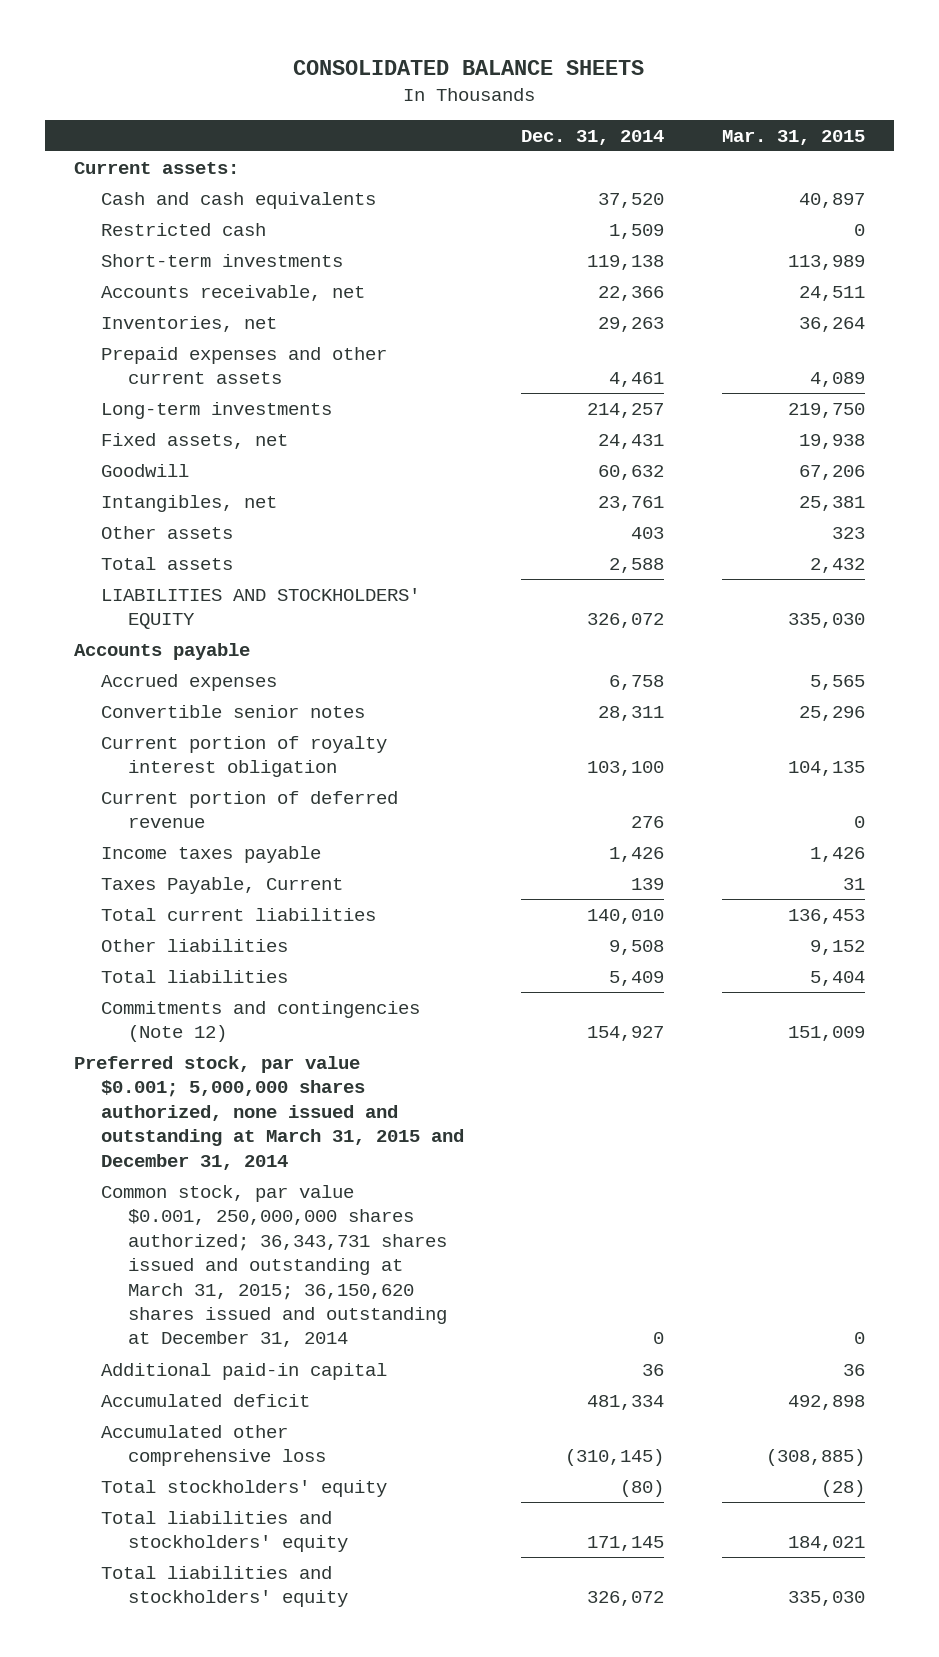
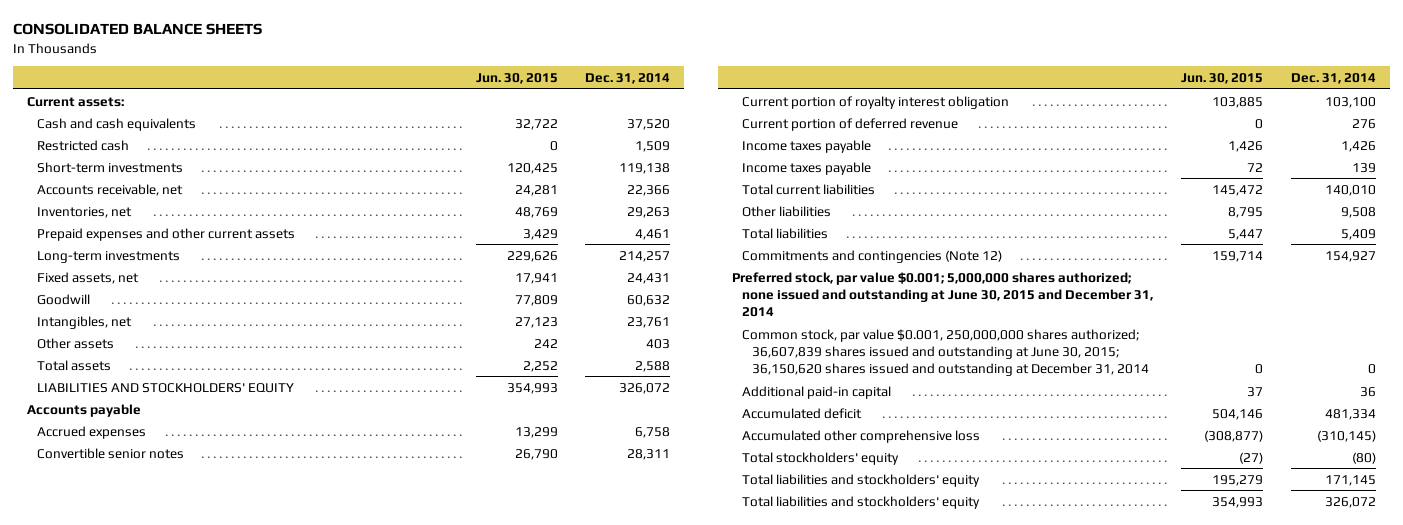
[721,129,865,145] Mar. 31, 2015 -> none
none -> [475,73,558,85] Jun. 30, 2015
[100,876,343,894] Taxes Payable, Current -> [742,161,872,175] Income taxes payable
[73,1055,464,1170] Preferred stock, par value $0.001; 5,000,000 shares authorized, none issued and outstanding at March 31, 2015 and December 31, 2014 -> [732,271,1154,318] Preferred stock, par value $0.001; 5,000,000 shares authorized; none issued and outstanding at June 30, 2015 and December 31, 2014
[100,1184,447,1348] Common stock, par value $0.001, 250,000,000 shares authorized; 36,343,731 shares issued and outstanding at March 31, 2015; 36,150,620 shares issued and outstanding at December 31, 2014 -> [742,328,1149,377] Common stock, par value $0.001, 250,000,000 shares authorized; 36,607,839 shares issued and outstanding at June 30, 2015; 36,150,620 shares issued and outstanding at December 31, 2014

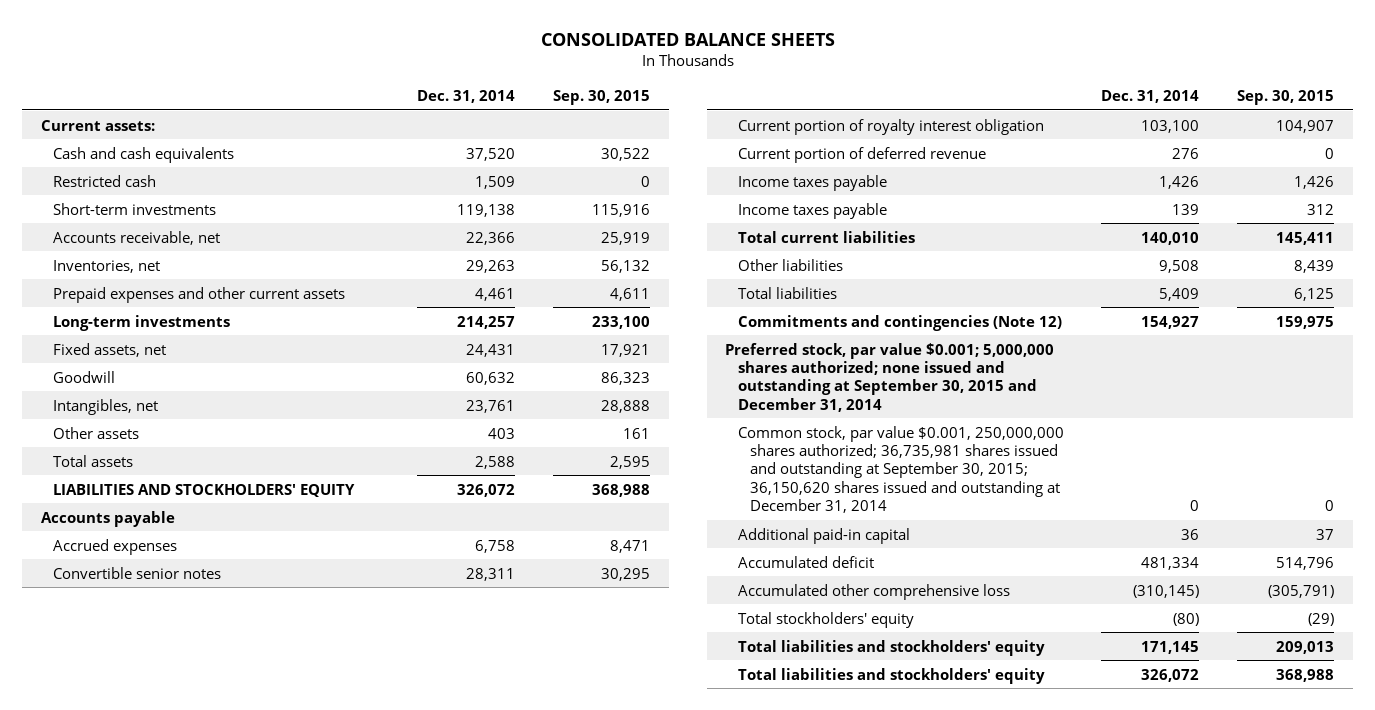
[475,73,558,85] Jun. 30, 2015 -> none
none -> [552,89,650,105] Sep. 30, 2015
[732,271,1154,318] Preferred stock, par value $0.001; 5,000,000 shares authorized; none issued and outstanding at June 30, 2015 and December 31, 2014 -> [725,342,1055,412] Preferred stock, par value $0.001; 5,000,000 shares authorized; none issued and outstanding at September 30, 2015 and December 31, 2014
[742,328,1149,377] Common stock, par value $0.001, 250,000,000 shares authorized; 36,607,839 shares issued and outstanding at June 30, 2015; 36,150,620 shares issued and outstanding at December 31, 2014 -> [737,425,1064,513] Common stock, par value $0.001, 250,000,000 shares authorized; 36,735,981 shares issued and outstanding at September 30, 2015; 36,150,620 shares issued and outstanding at December 31, 2014

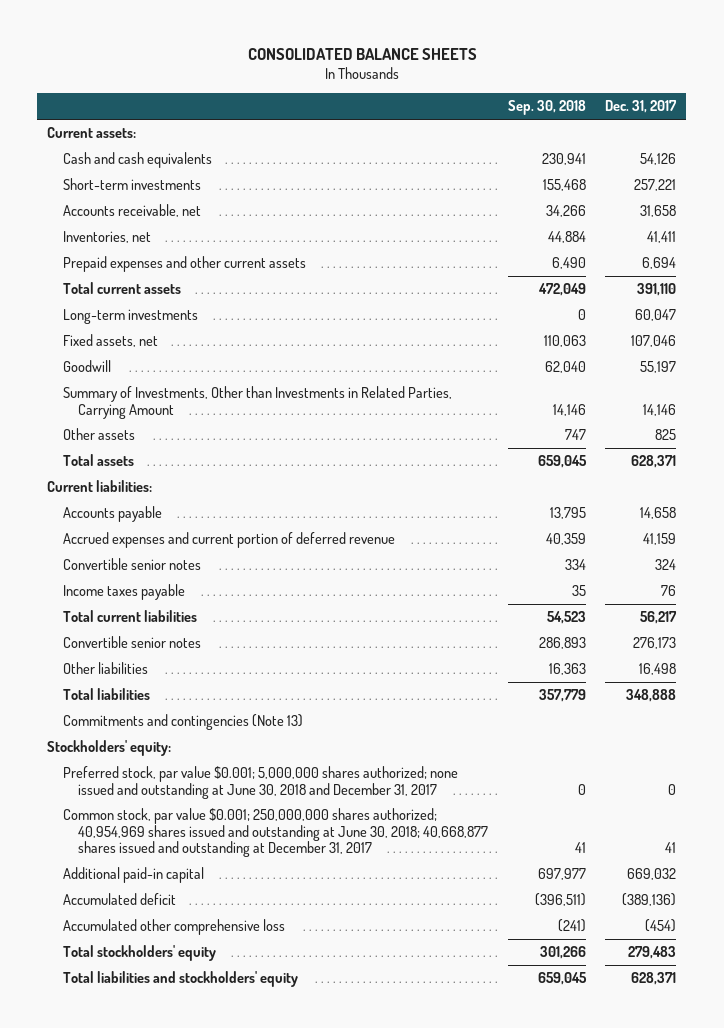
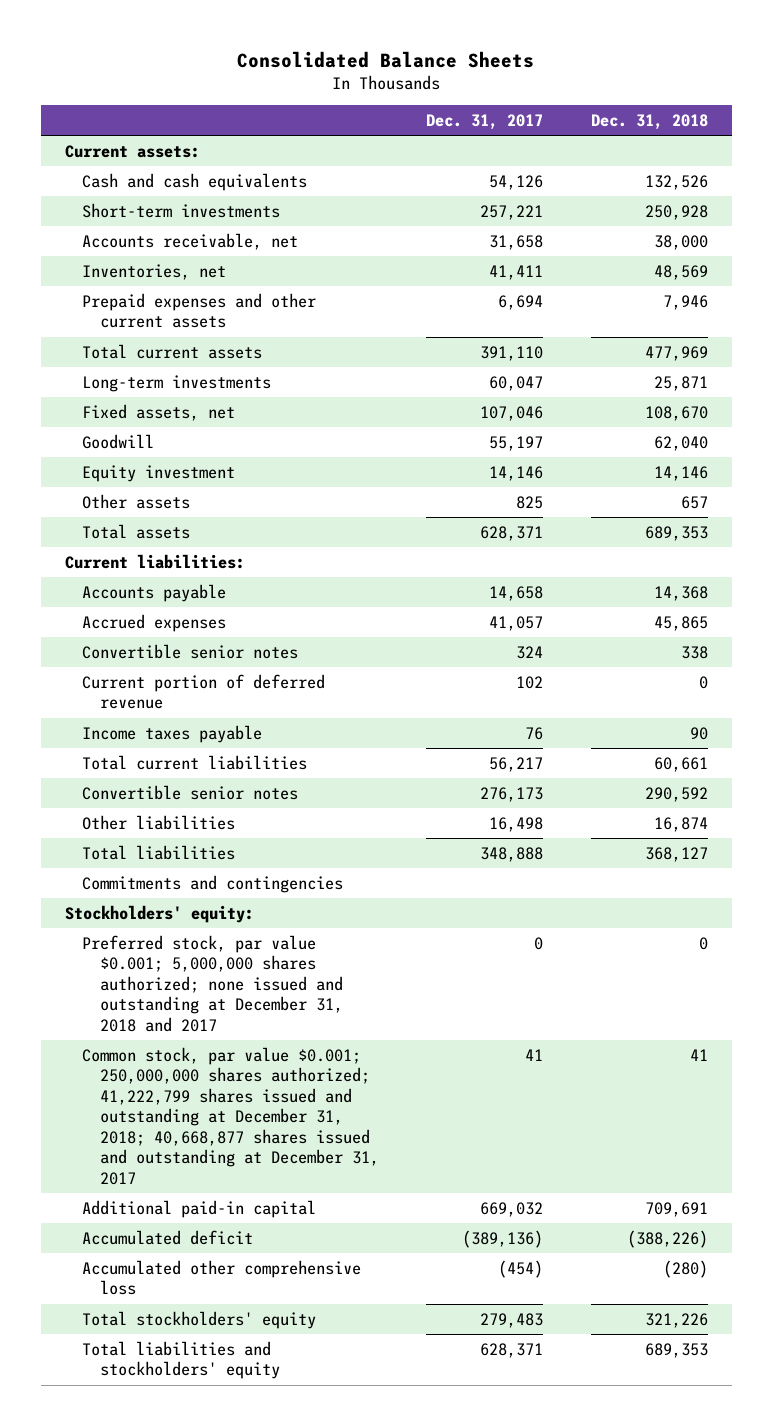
[247,47,477,60] CONSOLIDATED BALANCE SHEETS -> [237,50,535,68] Consolidated Balance Sheets
[507,100,586,116] Sep. 30, 2018 -> none
none -> [590,113,708,130] Dec. 31, 2018
[62,386,452,419] Summary of Investments, Other than Investments in Related Parties, Carrying Amount -> [82,464,236,482] Equity investment
[62,532,395,549] Accrued expenses and current portion of deferred revenue -> [82,613,227,632] Accrued expenses
[643,533,677,546] 41,159 -> [489,615,544,631] 41,057
none -> [82,673,326,710] Current portion of deferred revenue
[62,714,303,731] Commitments and contingencies (Note 13) -> [82,874,344,893] Commitments and contingencies
[62,766,458,799] Preferred stock, par value $0.001; 5,000,000 shares authorized; none issued and outstanding at June 30, 2018 and December 31, 2017 -> [82,934,343,1032] Preferred stock, par value $0.001; 5,000,000 shares authorized; none issued and outstanding at December 31, 2018 and 2017
[62,808,488,857] Common stock, par value $0.001; 250,000,000 shares authorized; 40,954,969 shares issued and outstanding at June 30, 2018; 40,668,877 shares issued and outstanding at December 31, 2017 -> [82,1046,379,1185] Common stock, par value $0.001; 250,000,000 shares authorized; 41,222,799 shares issued and outstanding at December 31, 2018; 40,668,877 shares issued and outstanding at December 31, 2017

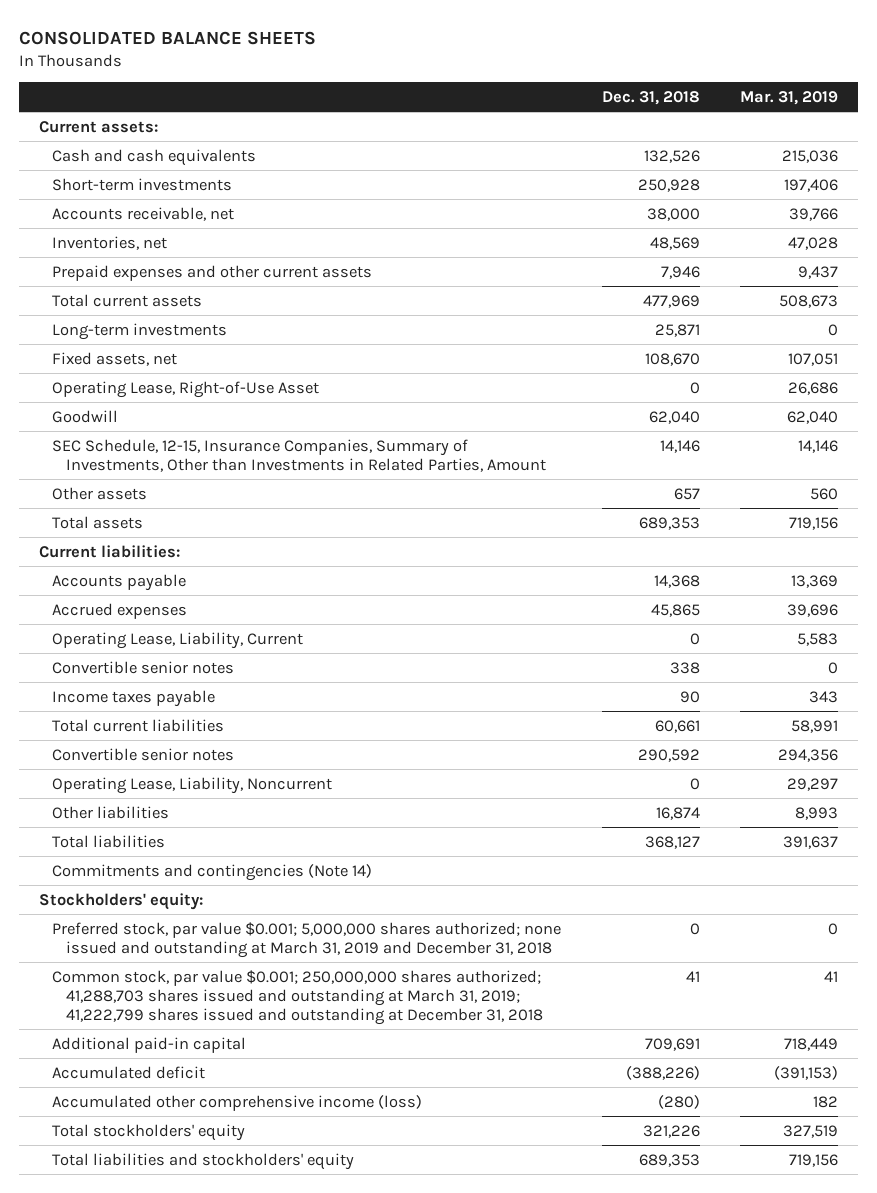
[237,50,535,68] Consolidated Balance Sheets -> [18,31,316,46] CONSOLIDATED BALANCE SHEETS
[426,113,544,130] Dec. 31, 2017 -> none
none -> [739,90,838,105] Mar. 31, 2019
none -> [52,380,320,398] Operating Lease, Right-of-Use Asset
[82,464,236,482] Equity investment -> [52,438,546,472] SEC Schedule, 12-15, Insurance Companies, Summary of Investments, Other than Investments in Related Parties, Amount
none -> [52,631,304,649] Operating Lease, Liability, Current
[82,673,326,710] Current portion of deferred revenue -> none
none -> [52,776,333,794] Operating Lease, Liability, Noncurrent
[82,874,344,893] Commitments and contingencies -> [52,863,373,881] Commitments and contingencies (Note 14)
[82,934,343,1032] Preferred stock, par value $0.001; 5,000,000 shares authorized; none issued and outstanding at December 31, 2018 and 2017 -> [52,921,562,958] Preferred stock, par value $0.001; 5,000,000 shares authorized; none issued and outstanding at March 31, 2019 and December 31, 2018
[82,1046,379,1185] Common stock, par value $0.001; 250,000,000 shares authorized; 41,222,799 shares issued and outstanding at December 31, 2018; 40,668,877 shares issued and outstanding at December 31, 2017 -> [52,969,543,1025] Common stock, par value $0.001; 250,000,000 shares authorized; 41,288,703 shares issued and outstanding at March 31, 2019; 41,222,799 shares issued and outstanding at December 31, 2018
[82,1259,362,1296] Accumulated other comprehensive loss -> [52,1094,423,1111] Accumulated other comprehensive income (loss)

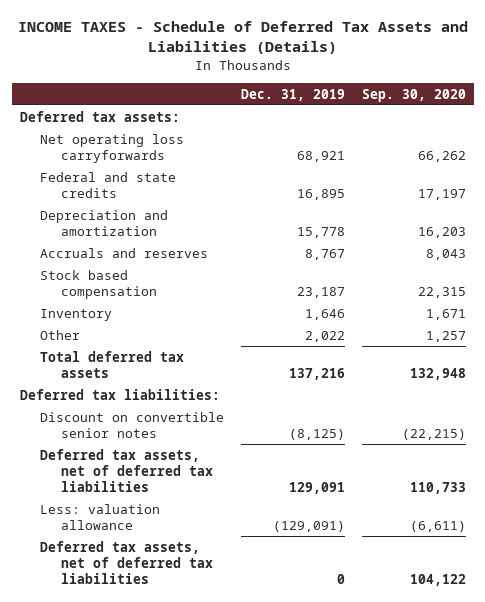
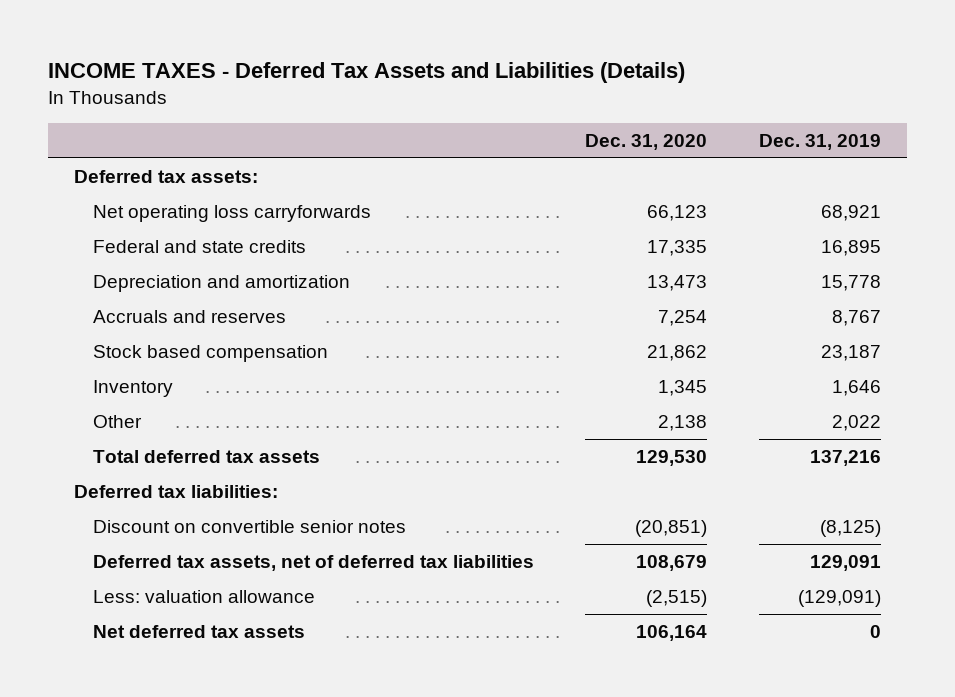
[17,20,468,55] INCOME TAXES - Schedule of Deferred Tax Assets and Liabilities (Details) -> [48,61,686,83] INCOME TAXES - Deferred Tax Assets and Liabilities (Details)
[361,88,466,102] Sep. 30, 2020 -> none
none -> [585,133,708,150] Dec. 31, 2020
[40,540,214,584] Deferred tax assets, net of deferred tax liabilities -> [93,625,306,639] Net deferred tax assets

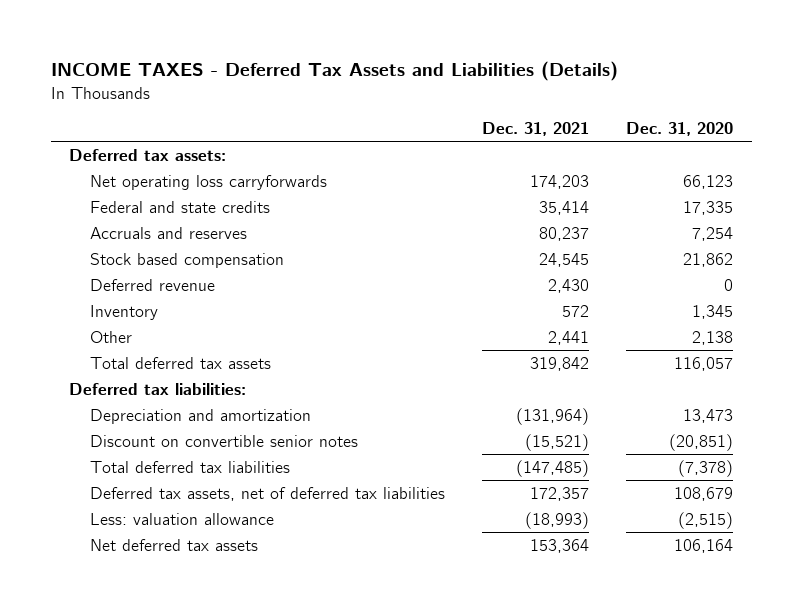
[758,133,881,150] Dec. 31, 2019 -> none
none -> [481,121,589,136] Dec. 31, 2021
none -> [89,278,215,291] Deferred revenue
[636,450,708,467] 129,530 -> [674,356,734,371] 116,057
[93,275,351,293] Depreciation and amortization -> [89,408,311,424] Depreciation and amortization
none -> [89,460,290,473] Total deferred tax liabilities

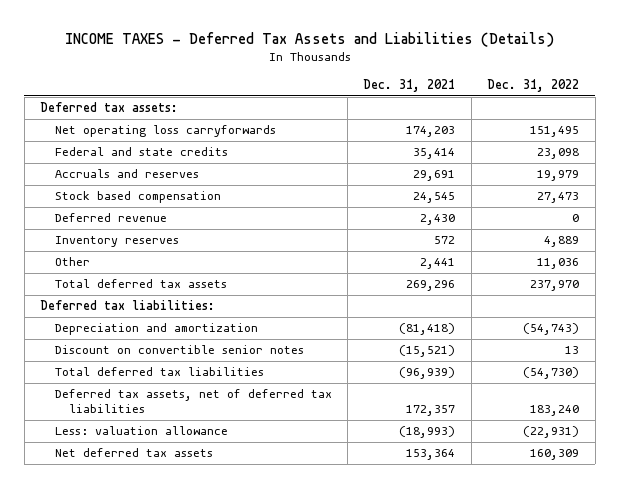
[626,121,734,136] Dec. 31, 2020 -> none
none -> [487,78,580,92] Dec. 31, 2022
[538,226,589,241] 80,237 -> [413,170,456,182] 29,691
[89,304,158,320] Inventory -> [54,236,179,248] Inventory reserves
[529,356,589,371] 319,842 -> [406,280,456,292] 269,296
[515,407,589,425] (131,964) -> [399,323,456,336] (81,418)
[515,459,589,477] (147,485) -> [399,367,456,380] (96,939)

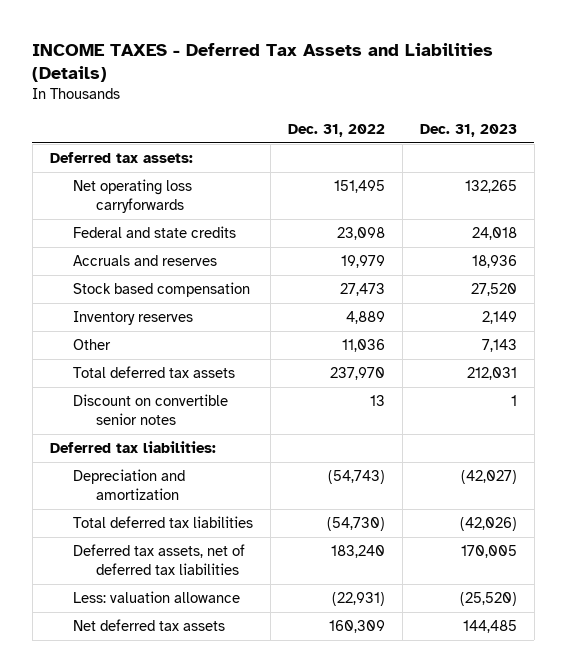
[363,78,456,92] Dec. 31, 2021 -> none
none -> [419,123,517,137] Dec. 31, 2023
[54,213,167,223] Deferred revenue -> none
[54,345,304,355] Discount on convertible senior notes -> [73,394,229,426] Discount on convertible senior notes

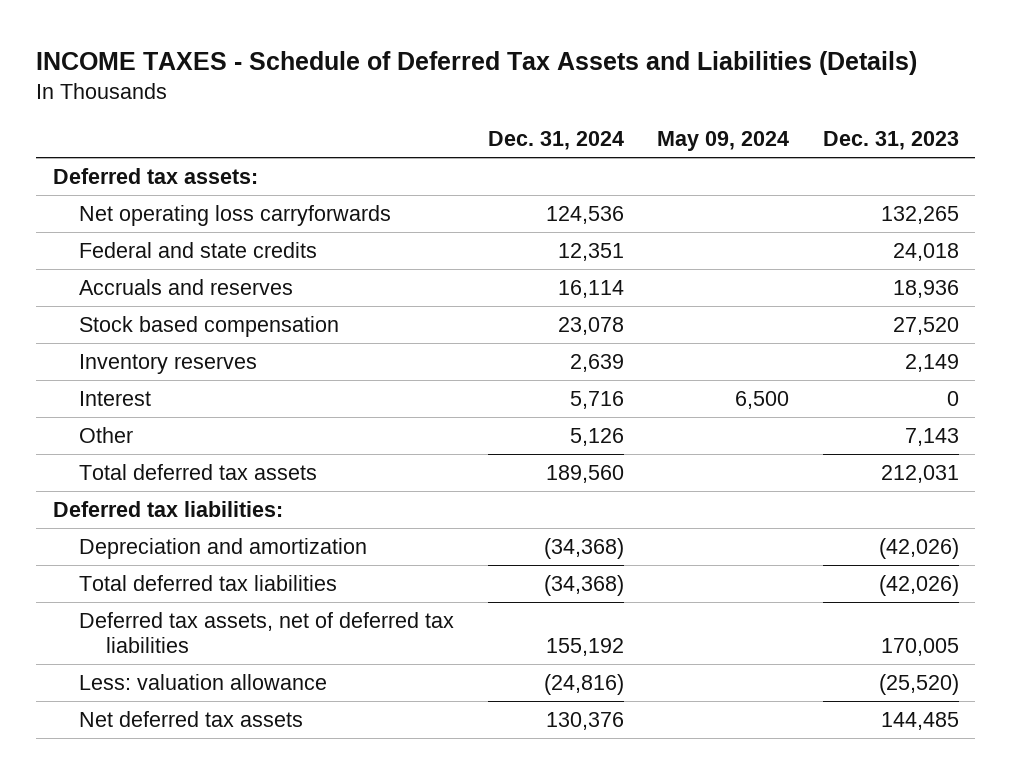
[32,42,494,83] INCOME TAXES - Deferred Tax Assets and Liabilities (Details) -> [36,50,918,75] INCOME TAXES - Schedule of Deferred Tax Assets and Liabilities (Details)
[287,123,385,137] Dec. 31, 2022 -> none
none -> [487,131,624,151] Dec. 31, 2024
none -> [657,131,790,152] May 09, 2024
none -> [79,390,152,406] Interest
[73,394,229,426] Discount on convertible senior notes -> none
[460,470,517,485] (42,027) -> [878,537,959,559] (42,026)

